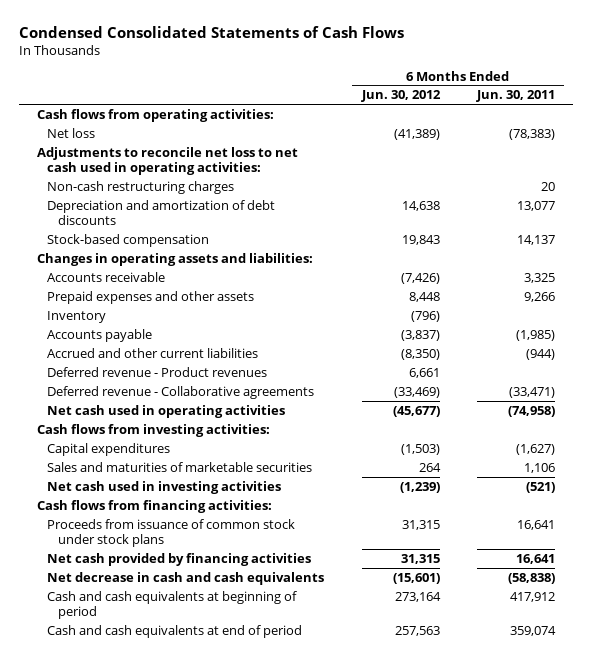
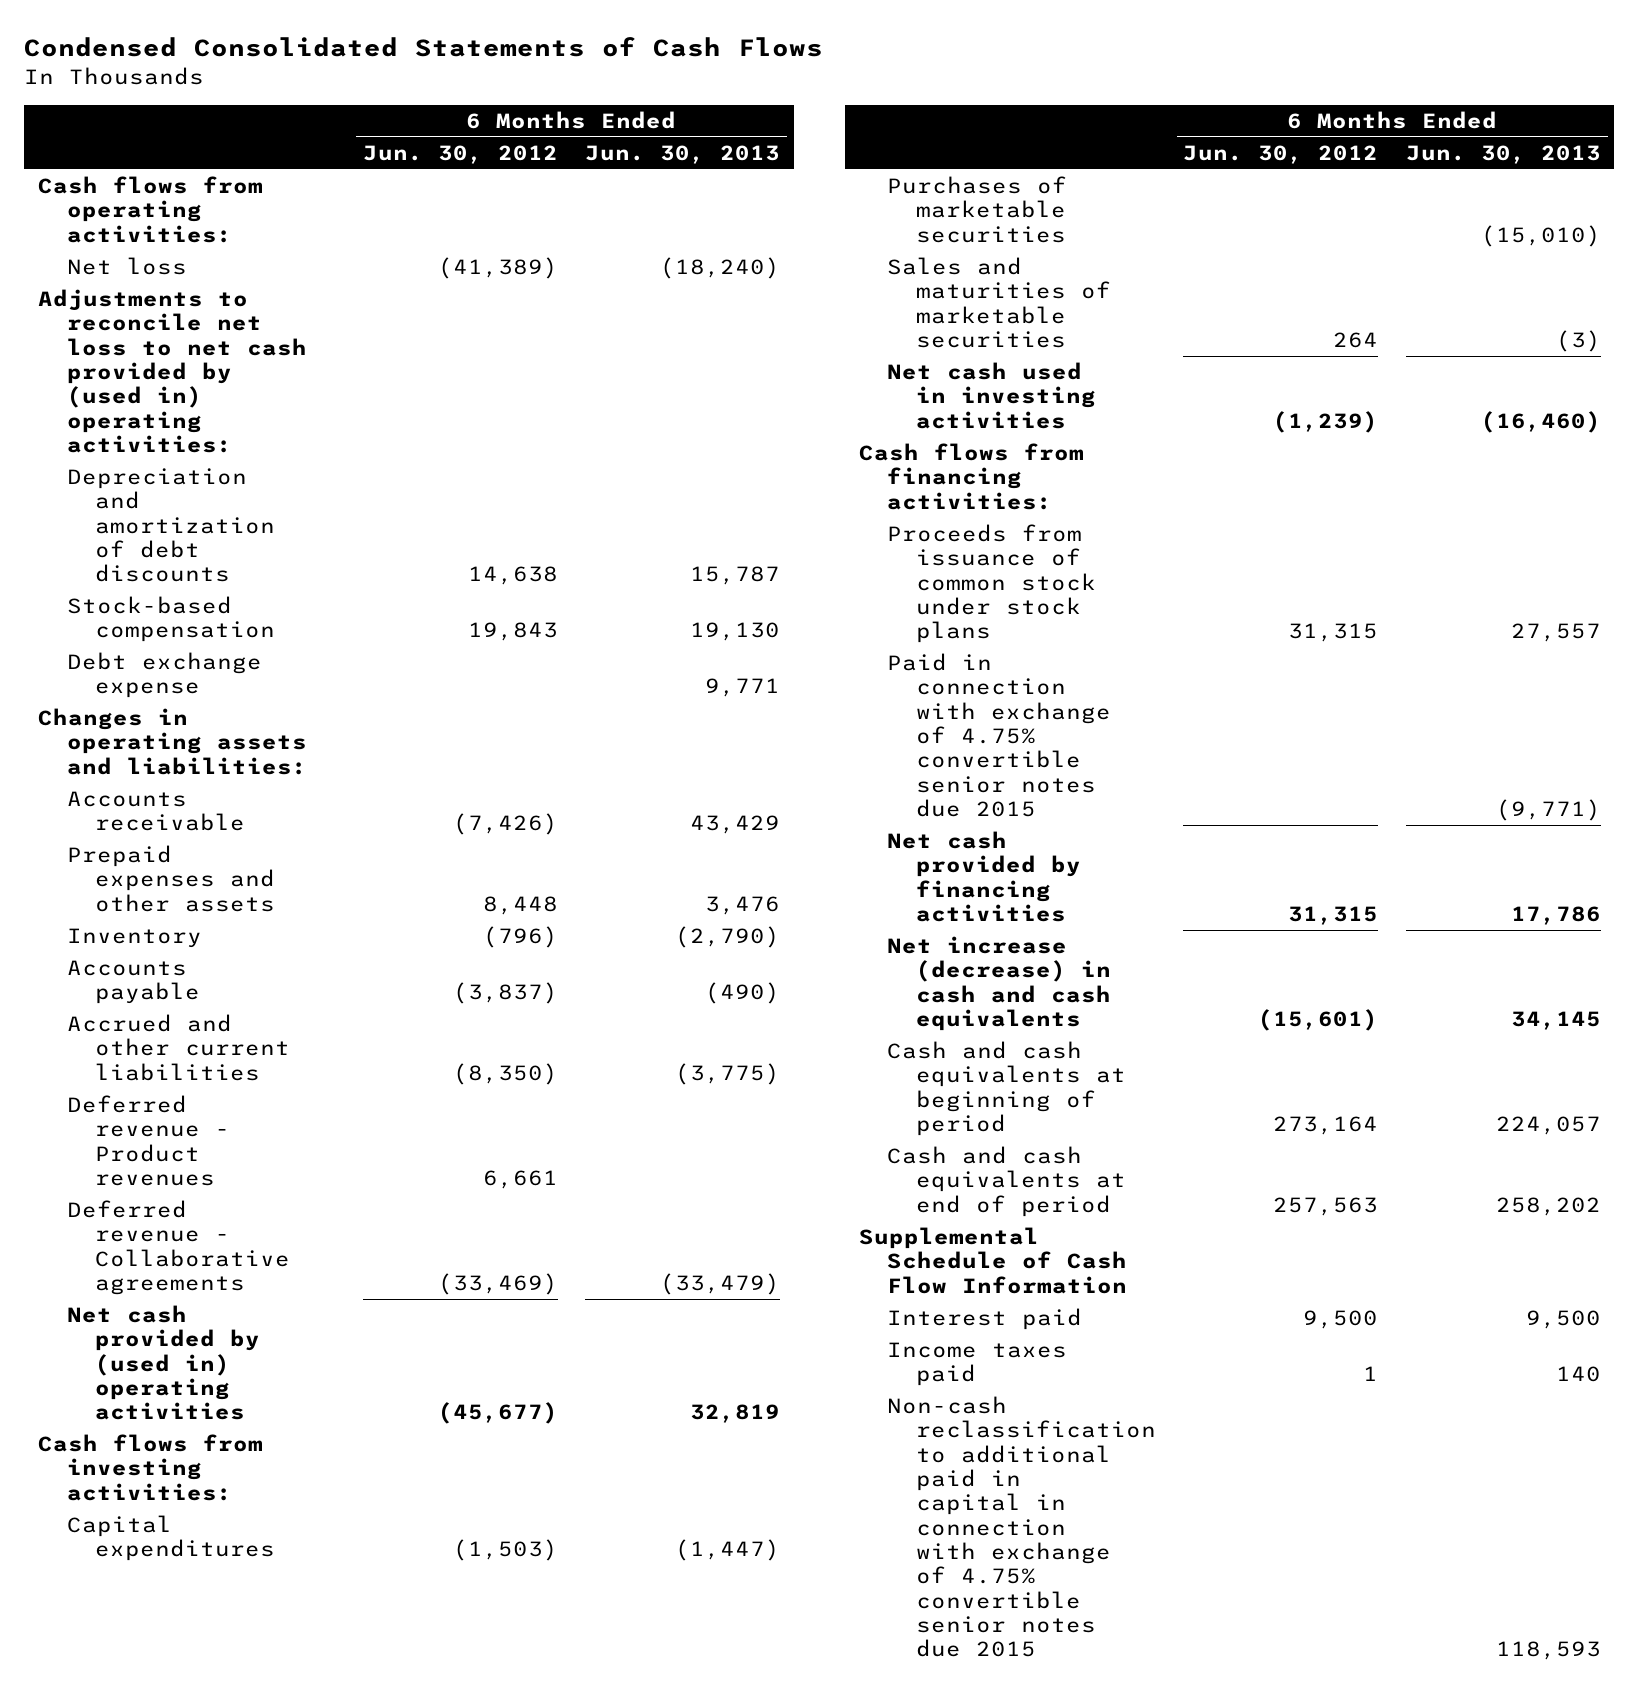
[475,90,555,103] Jun. 30, 2011 -> none
none -> [585,144,781,164] Jun. 30, 2013
[47,180,235,194] Non-cash restructuring charges -> none
[37,146,299,175] Adjustments to reconcile net loss to net cash used in operating activities: -> [38,289,307,453] Adjustments to reconcile net loss to net cash provided by (used in) operating activities:
none -> [66,652,262,699] Debt exchange expense
[47,404,286,418] Net cash used in operating activities -> [66,1305,261,1421] Net cash provided by (used in) operating activities
none -> [887,176,1068,243] Purchases of marketable securities
none -> [887,653,1112,817] Paid in connection with exchange of 4.75% convertible senior notes due 2015
[47,571,325,585] Net decrease in cash and cash equivalents -> [887,936,1112,1032] Net increase (decrease) in cash and cash equivalents
none -> [858,1227,1128,1294] Supplemental Schedule of Cash Flow Information
none -> [887,1308,1083,1331] Interest paid
none -> [887,1342,1068,1387] Income taxes paid
none -> [887,1396,1157,1658] Non-cash reclassification to additional paid in capital in connection with exchange of 4.75% convertible senior notes due 2015

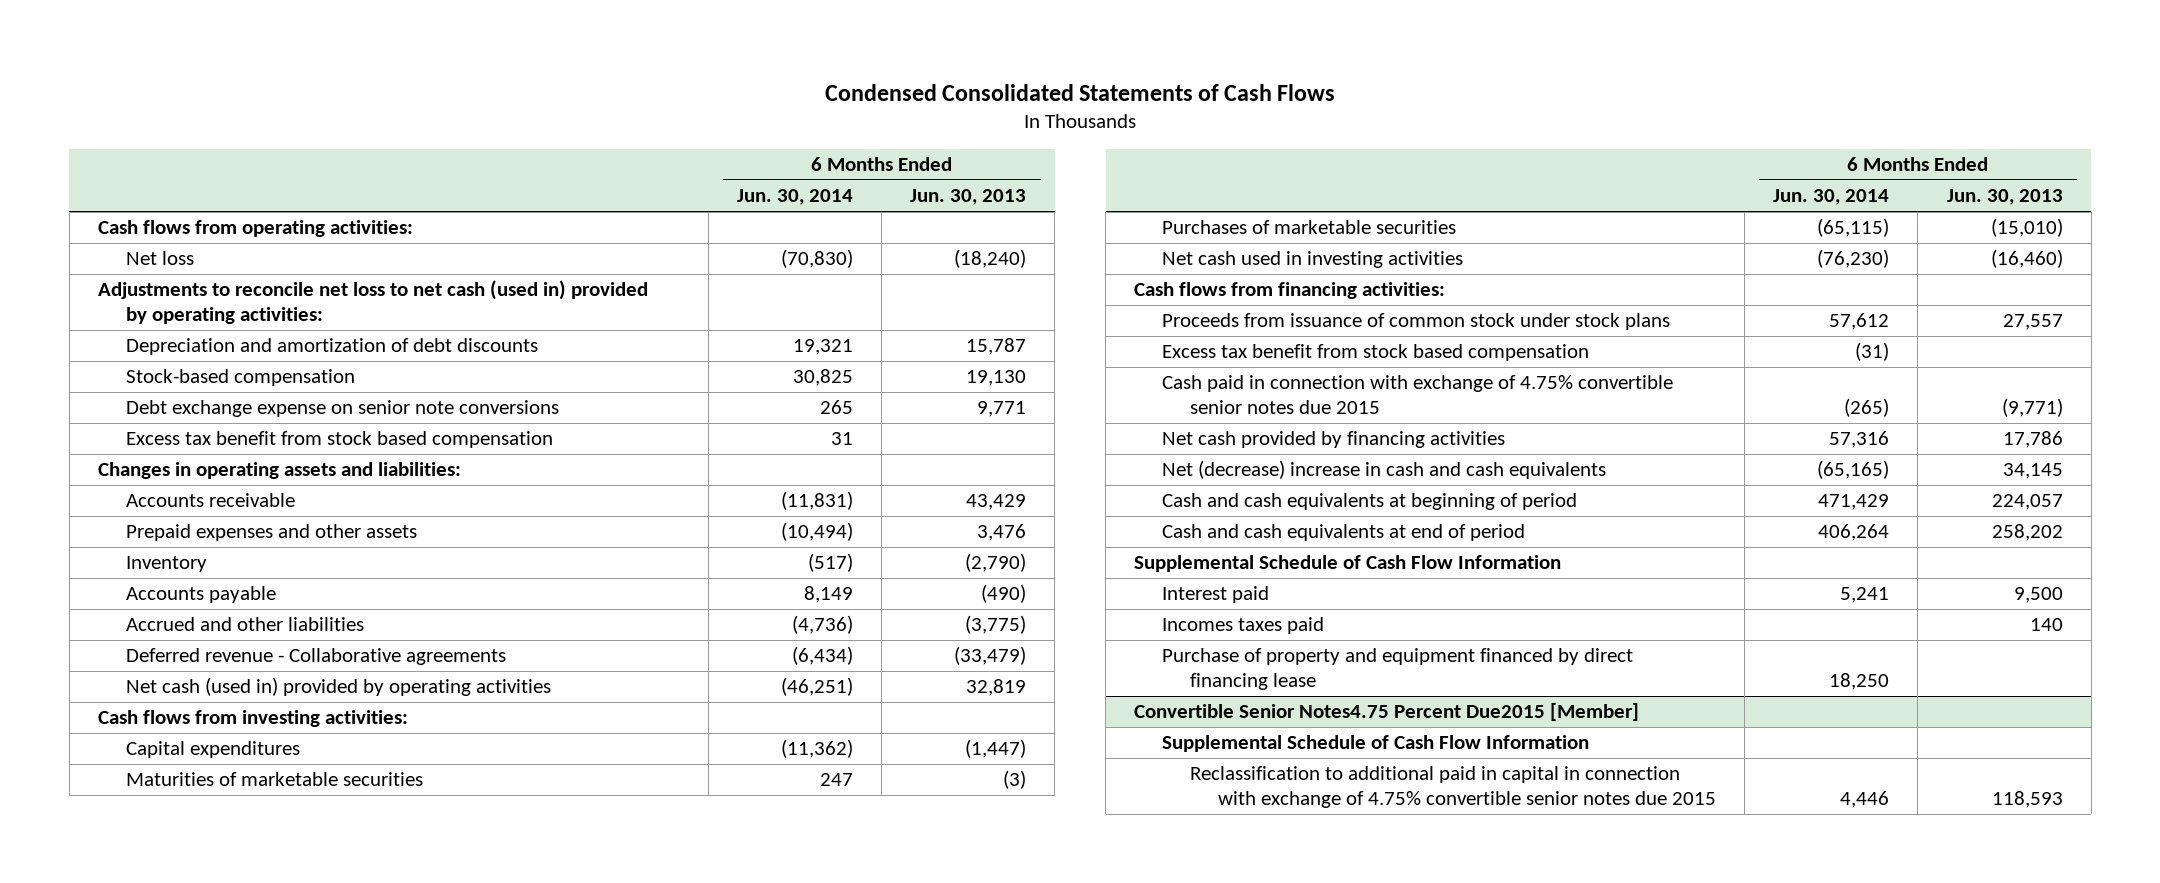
[362,144,558,164] Jun. 30, 2012 -> none
none -> [736,189,853,206] Jun. 30, 2014
[38,289,307,453] Adjustments to reconcile net loss to net cash provided by (used in) operating activities: -> [97,280,648,324] Adjustments to reconcile net loss to net cash (used in) provided by operating activities:
[66,652,262,699] Debt exchange expense -> [125,400,559,418] Debt exchange expense on senior note conversions
none -> [125,431,553,449] Excess tax benefit from stock based compensation
[66,1095,231,1187] Deferred revenue - Product revenues -> none
[66,1014,291,1081] Accrued and other current liabilities -> [125,617,364,632] Accrued and other liabilities
[66,1305,261,1421] Net cash provided by (used in) operating activities -> [125,677,551,697] Net cash (used in) provided by operating activities
none -> [125,772,423,787] Maturities of marketable securities
[887,257,1112,349] Sales and maturities of marketable securities -> none
none -> [1162,344,1590,362] Excess tax benefit from stock based compensation
[887,653,1112,817] Paid in connection with exchange of 4.75% convertible senior notes due 2015 -> [1162,375,1674,414] Cash paid in connection with exchange of 4.75% convertible senior notes due 2015
[887,936,1112,1032] Net increase (decrease) in cash and cash equivalents -> [1162,460,1607,480] Net (decrease) increase in cash and cash equivalents
[887,1342,1068,1387] Income taxes paid -> [1162,617,1325,635] Incomes taxes paid
none -> [1162,648,1634,690] Purchase of property and equipment financed by direct financing lease
none -> [1134,703,1640,722] Convertible Senior Notes4.75 Percent Due2015 [Member]
none -> [1162,735,1590,753] Supplemental Schedule of Cash Flow Information
[887,1396,1157,1658] Non-cash reclassification to additional paid in capital in connection with exchange of 4.75% convertible senior notes due 2015 -> [1190,766,1717,808] Reclassification to additional paid in capital in connection with exchange of 4.75% convertible senior notes due 2015

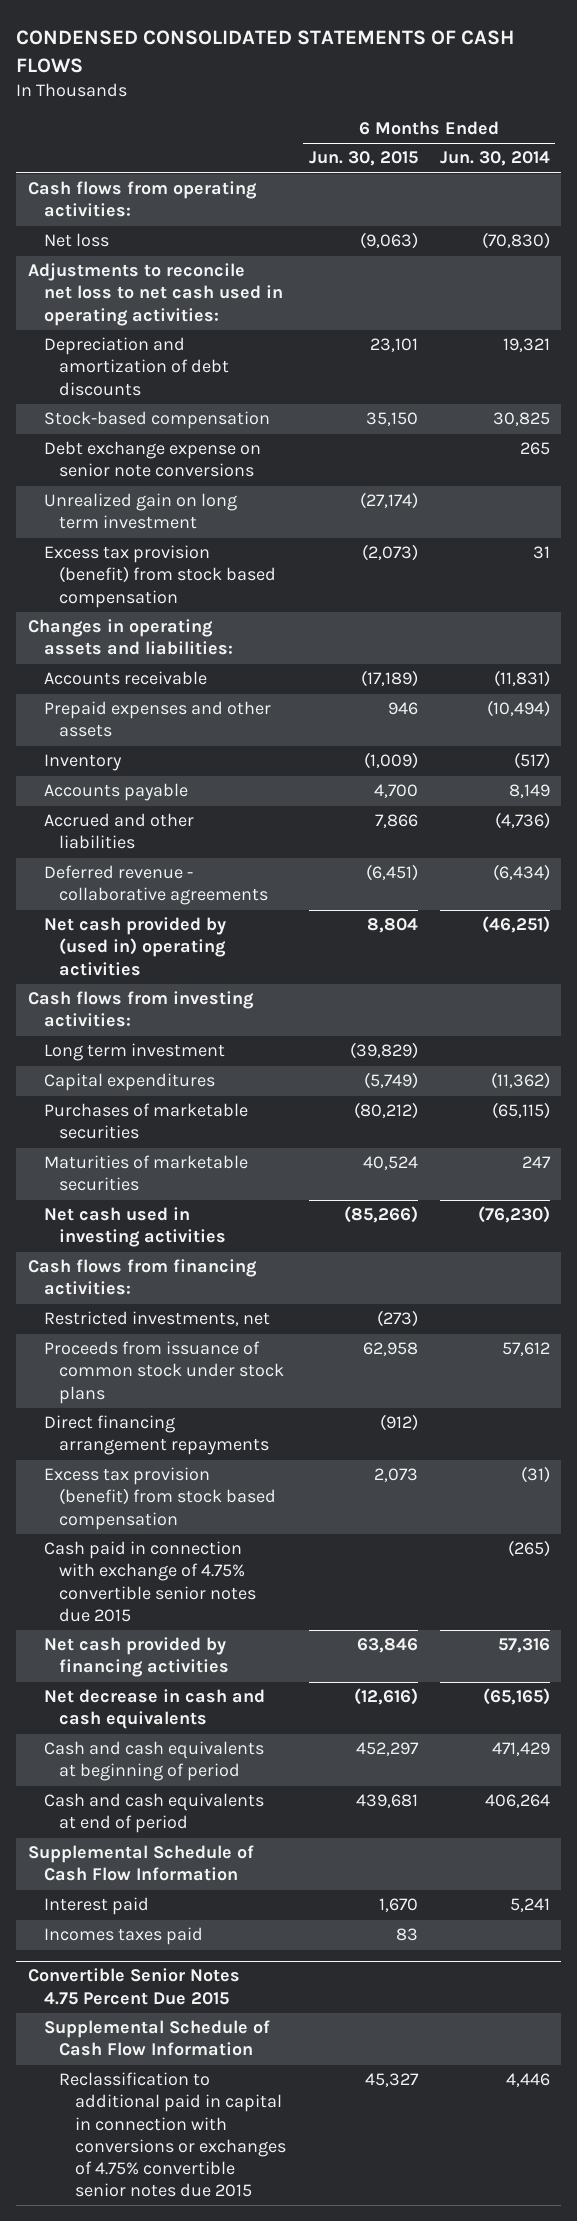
[825,83,1336,101] Condensed Consolidated Statements of Cash Flows -> [16,30,515,73] CONDENSED CONSOLIDATED STATEMENTS OF CASH FLOWS
[910,189,1027,206] Jun. 30, 2013 -> none
none -> [308,151,418,167] Jun. 30, 2015
[97,280,648,324] Adjustments to reconcile net loss to net cash (used in) provided by operating activities: -> [27,263,283,326] Adjustments to reconcile net loss to net cash used in operating activities:
none -> [43,493,237,530] Unrealized gain on long term investment
[125,431,553,449] Excess tax benefit from stock based compensation -> [43,545,277,608] Excess tax provision (benefit) from stock based compensation
[125,648,506,666] Deferred revenue - Collaborative agreements -> [43,865,269,906] Deferred revenue - collaborative agreements
[125,677,551,697] Net cash (used in) provided by operating activities -> [43,917,227,976] Net cash provided by (used in) operating activities
none -> [43,1043,225,1062] Long term investment
[125,772,423,787] Maturities of marketable securities -> [43,1155,248,1192] Maturities of marketable securities
none -> [43,1311,270,1327] Restricted investments, net
none -> [43,1415,270,1456] Direct financing arrangement repayments
[1162,344,1590,362] Excess tax benefit from stock based compensation -> [43,1467,277,1530] Excess tax provision (benefit) from stock based compensation
[1162,460,1607,480] Net (decrease) increase in cash and cash equivalents -> [43,1689,265,1730] Net decrease in cash and cash equivalents
[1162,648,1634,690] Purchase of property and equipment financed by direct financing lease -> none
[1134,703,1640,722] Convertible Senior Notes4.75 Percent Due2015 [Member] -> none
none -> [27,1968,240,2005] Convertible Senior Notes 4.75 Percent Due 2015
[1190,766,1717,808] Reclassification to additional paid in capital in connection with exchange of 4.75% convertible senior notes due 2015 -> [59,2072,287,2197] Reclassification to additional paid in capital in connection with conversions or exchanges of 4.75% convertible senior notes due 2015

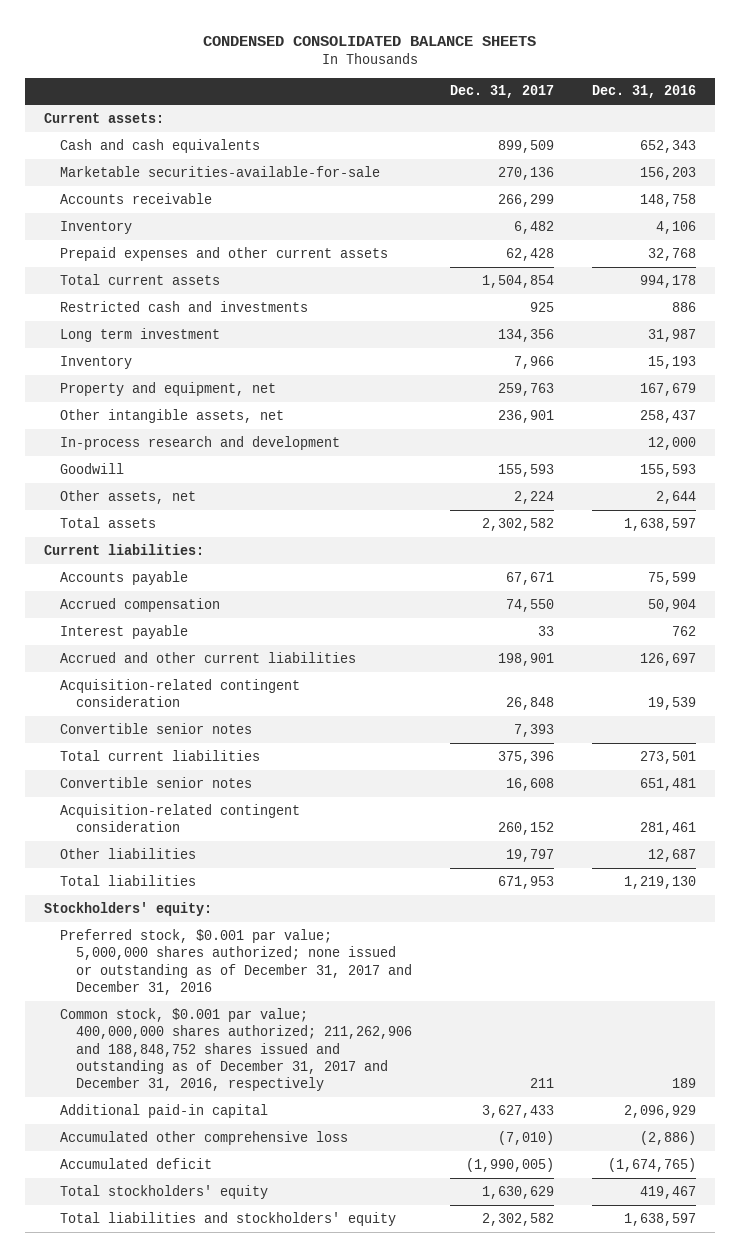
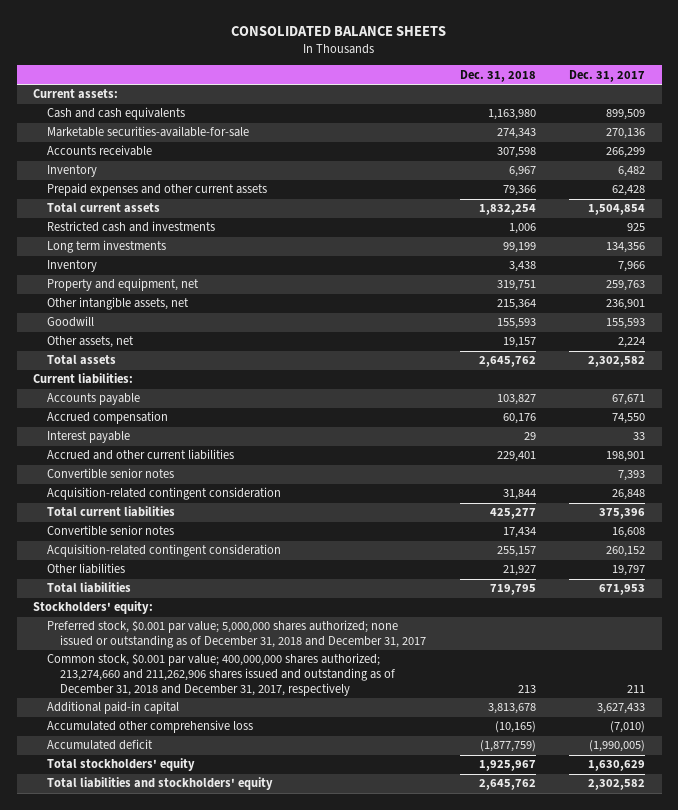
[202,35,536,46] CONDENSED CONSOLIDATED BALANCE SHEETS -> [231,26,447,37] CONSOLIDATED BALANCE SHEETS
[591,85,696,99] Dec. 31, 2016 -> none
none -> [459,69,536,82] Dec. 31, 2018
[59,327,220,342] Long term investment -> [46,240,166,254] Long term investments
[59,435,340,450] In-process research and development -> none
[59,678,300,708] Acquisition-related contingent consideration -> [46,487,281,501] Acquisition-related contingent consideration
[59,928,412,995] Preferred stock, $0.001 par value; 5,000,000 shares authorized; none issued or outstanding as of December 31, 2017 and December 31, 2016 -> [46,620,427,649] Preferred stock, $0.001 par value; 5,000,000 shares authorized; none issued or outstanding as of December 31, 2018 and December 31, 2017
[59,1007,412,1092] Common stock, $0.001 par value; 400,000,000 shares authorized; 211,262,906 and 188,848,752 shares issued and outstanding as of December 31, 2017 and December 31, 2016, respectively -> [46,653,396,697] Common stock, $0.001 par value; 400,000,000 shares authorized; 213,274,660 and 211,262,906 shares issued and outstanding as of December 31, 2018 and December 31, 2017, respectively

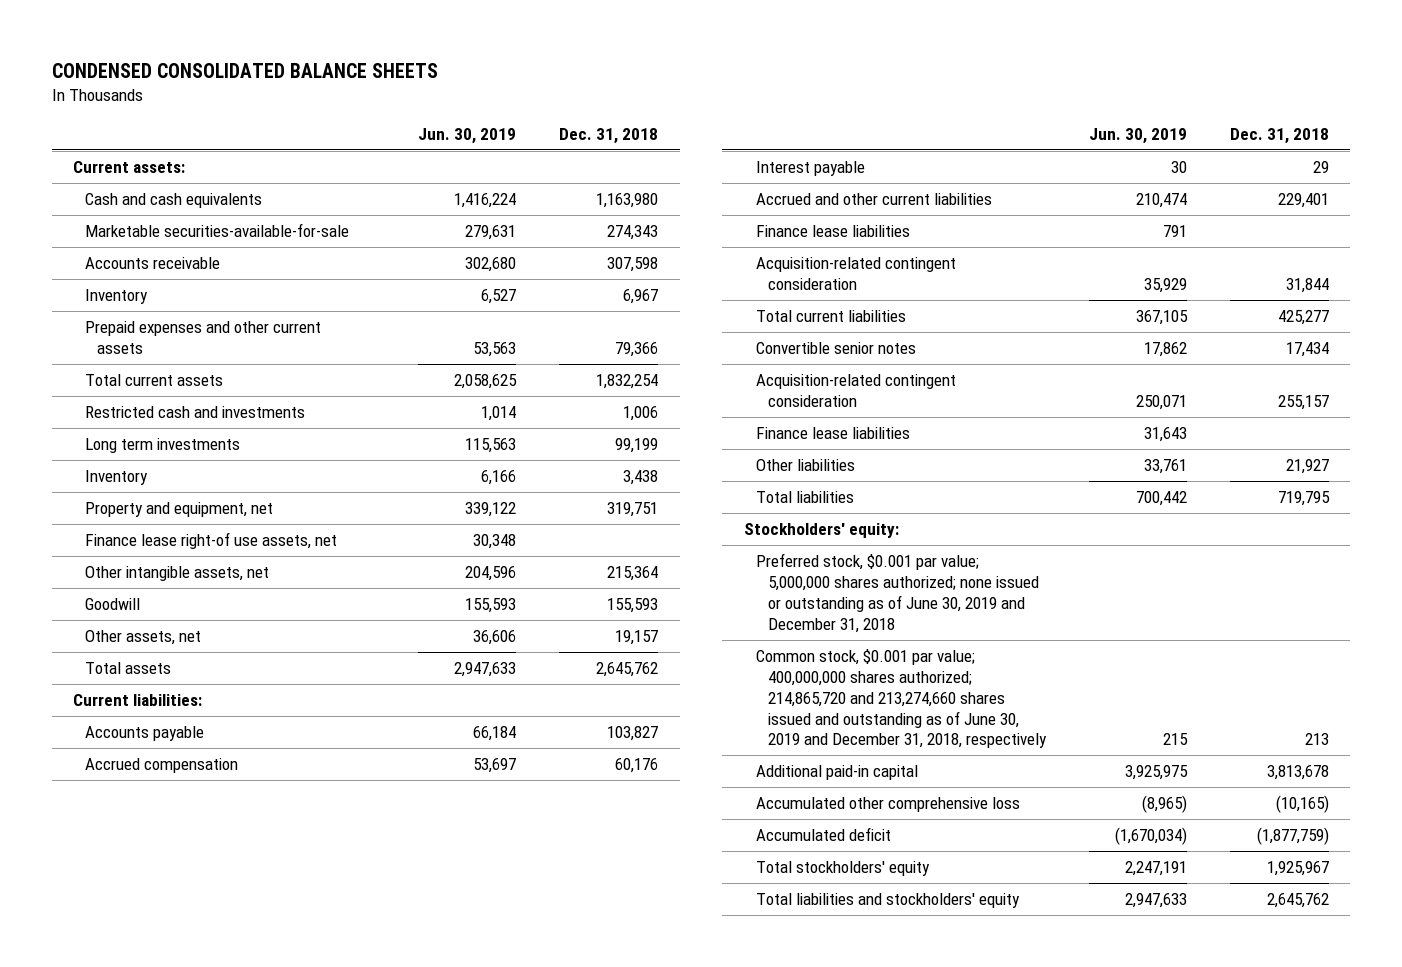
[231,26,447,37] CONSOLIDATED BALANCE SHEETS -> [51,62,438,78] CONDENSED CONSOLIDATED BALANCE SHEETS
[568,69,645,82] Dec. 31, 2017 -> none
none -> [418,127,517,144] Jun. 30, 2019
none -> [85,532,338,550] Finance lease right-of use assets, net
[46,468,174,480] Convertible senior notes -> none
none -> [755,225,910,238] Finance lease liabilities
none -> [755,427,910,440] Finance lease liabilities
[46,620,427,649] Preferred stock, $0.001 par value; 5,000,000 shares authorized; none issued or outstanding as of December 31, 2018 and December 31, 2017 -> [755,553,1039,633] Preferred stock, $0.001 par value; 5,000,000 shares authorized; none issued or outstanding as of June 30, 2019 and December 31, 2018
[46,653,396,697] Common stock, $0.001 par value; 400,000,000 shares authorized; 213,274,660 and 211,262,906 shares issued and outstanding as of December 31, 2018 and December 31, 2017, respectively -> [755,649,1047,749] Common stock, $0.001 par value; 400,000,000 shares authorized; 214,865,720 and 213,274,660 shares issued and outstanding as of June 30, 2019 and December 31, 2018, respectively

